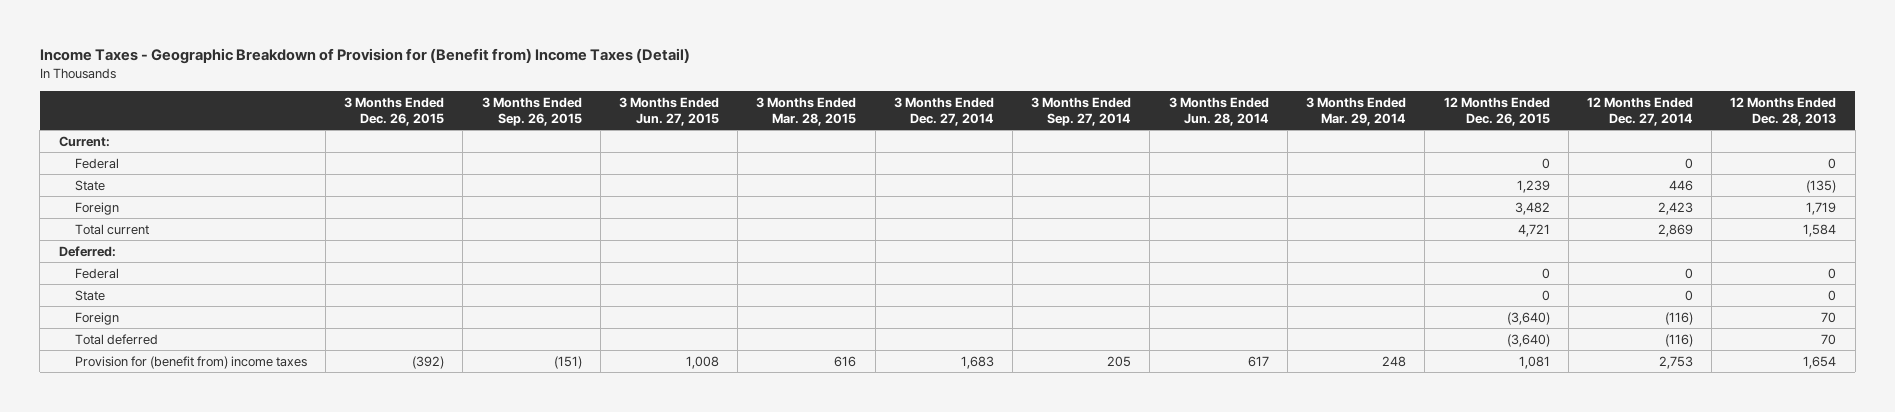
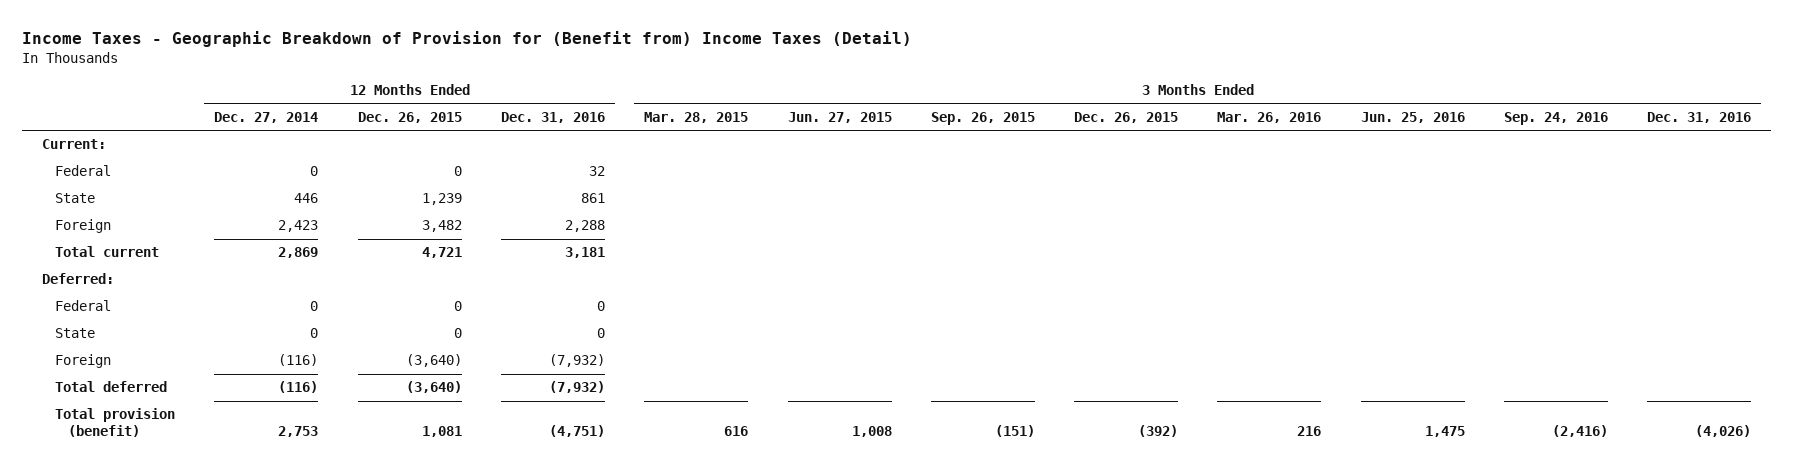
[893,97,994,126] 3 Months Ended Dec. 27, 2014 -> none
[1031,97,1132,126] 3 Months Ended Sep. 27, 2014 -> none
[1168,97,1269,126] 3 Months Ended Jun. 28, 2014 -> none
[1306,97,1407,126] 3 Months Ended Mar. 29, 2014 -> none
[1730,97,1837,126] 12 Months Ended Dec. 28, 2013 -> none
none -> [500,111,605,123] Dec. 31, 2016
none -> [1217,111,1322,123] Mar. 26, 2016
none -> [1360,111,1465,123] Jun. 25, 2016
none -> [1504,111,1609,125] Sep. 24, 2016
none -> [1647,111,1752,123] Dec. 31, 2016
[74,355,307,369] Provision for (benefit from) income taxes -> [54,408,175,437] Total provision (benefit)

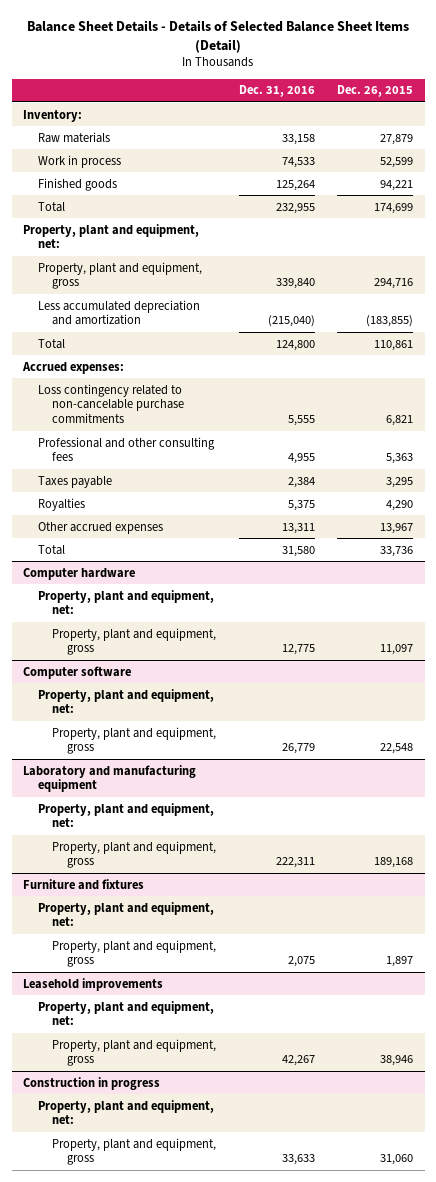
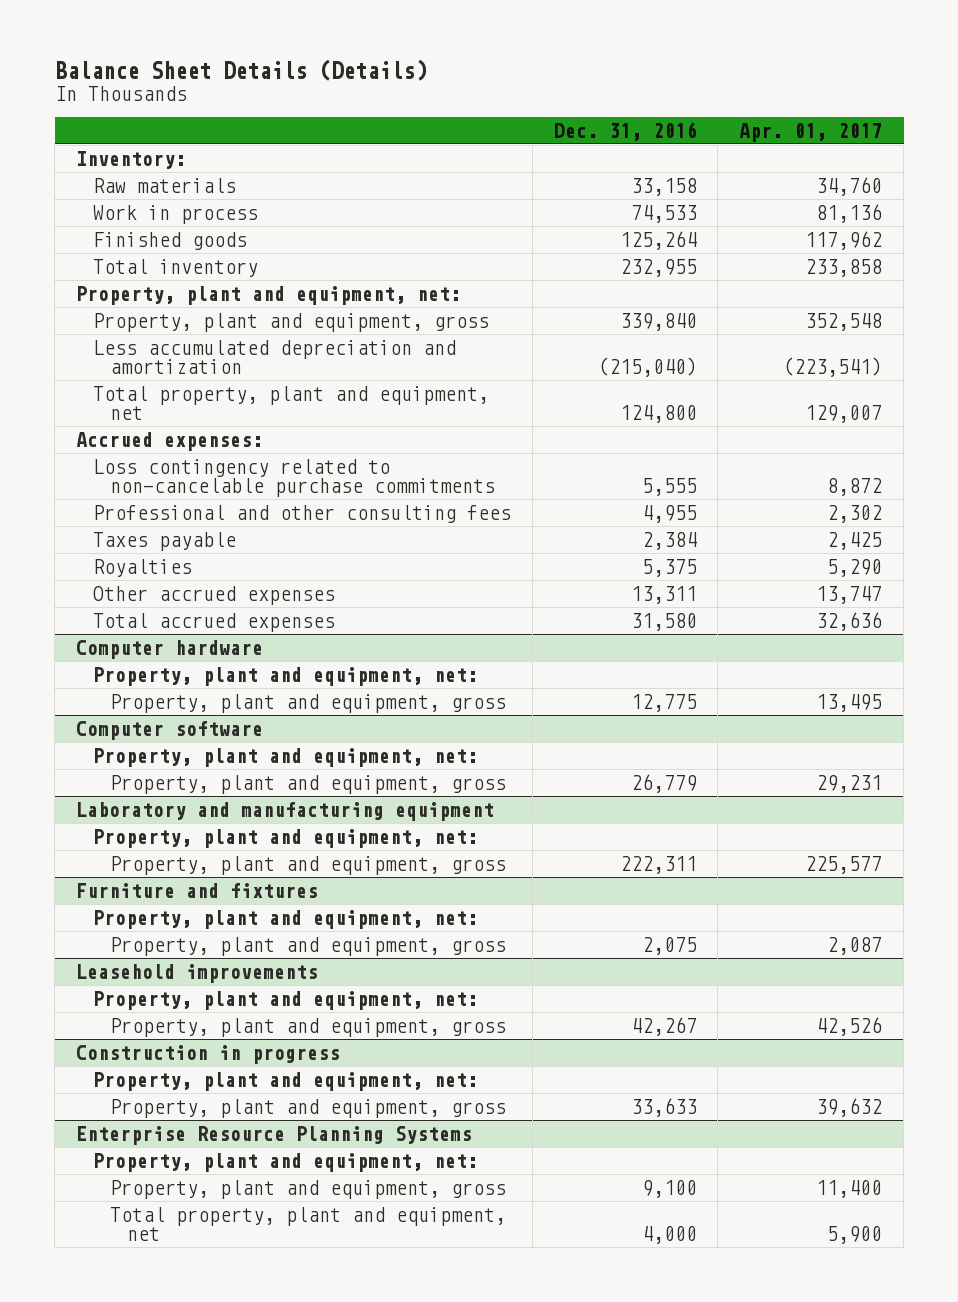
[27,19,410,53] Balance Sheet Details - Details of Selected Balance Sheet Items (Detail) -> [54,59,427,82] Balance Sheet Details (Details)
[337,85,414,98] Dec. 26, 2015 -> none
none -> [739,122,883,142] Apr. 01, 2017
[37,201,65,212] Total -> [92,258,258,277] Total inventory
[37,338,65,349] Total -> [92,385,489,421] Total property, plant and equipment, net
[37,544,65,555] Total -> [92,612,335,632] Total accrued expenses
none -> [75,1125,472,1145] Enterprise Resource Planning Systems
none -> [92,1152,478,1172] Property, plant and equipment, net:
none -> [110,1179,507,1199] Property, plant and equipment, gross
none -> [110,1206,507,1242] Total property, plant and equipment, net

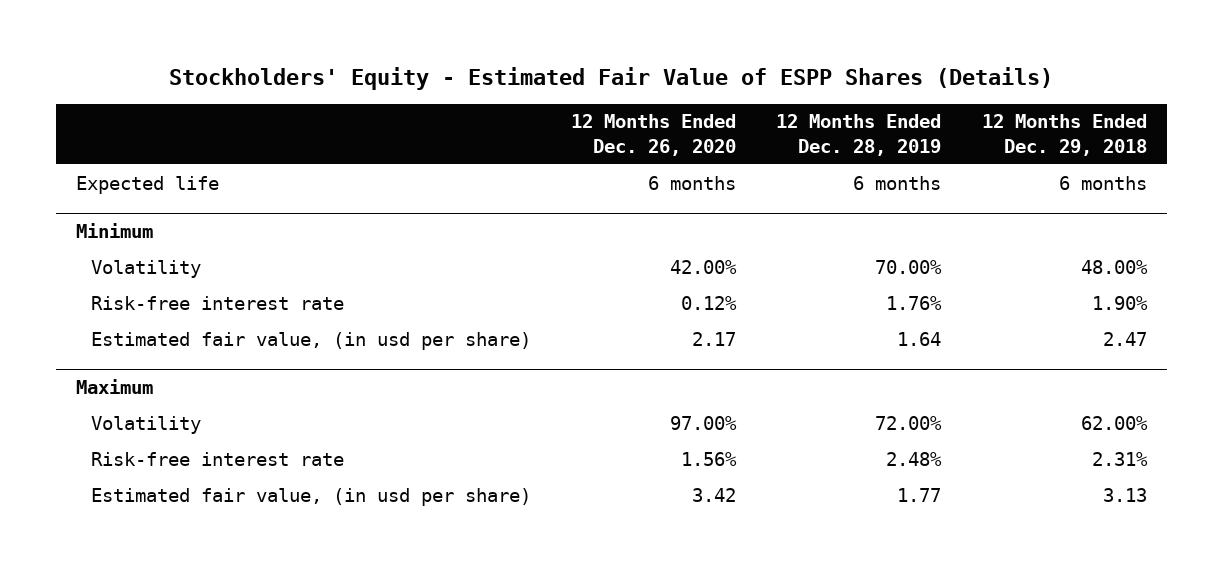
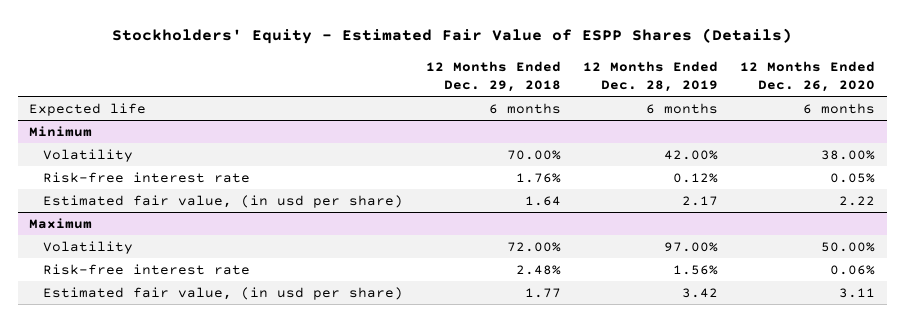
[670,259,738,274] 42.00% -> [821,149,876,160] 38.00%
[875,259,943,274] 70.00% -> [663,149,718,160] 42.00%
[1080,259,1148,274] 48.00% -> [506,149,561,160] 70.00%
[681,295,738,310] 0.12% -> [830,172,876,183] 0.05%
[886,295,943,310] 1.76% -> [672,172,718,183] 0.12%
[1091,295,1148,310] 1.90% -> [515,172,561,183] 1.76%
[692,331,737,346] 2.17 -> [839,195,876,206] 2.22
[897,331,942,346] 1.64 -> [681,195,718,206] 2.17
[1102,331,1147,346] 2.47 -> [524,195,561,206] 1.64
[670,415,738,430] 97.00% -> [821,241,876,252] 50.00%
[875,415,943,430] 72.00% -> [663,241,718,252] 97.00%
[1080,415,1148,430] 62.00% -> [506,241,561,252] 72.00%
[681,451,738,466] 1.56% -> [830,264,876,275] 0.06%
[886,451,943,466] 2.48% -> [672,264,718,275] 1.56%
[1091,451,1148,466] 2.31% -> [515,264,561,275] 2.48%
[692,487,737,502] 3.42 -> [839,287,876,298] 3.11
[897,487,942,502] 1.77 -> [681,287,718,298] 3.42
[1102,487,1147,502] 3.13 -> [524,287,561,298] 1.77

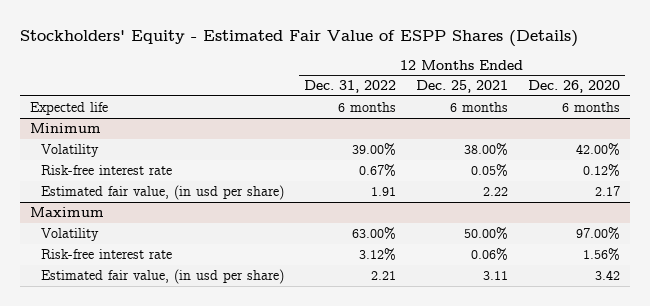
[425,60,561,93] 12 Months Ended Dec. 29, 2018 -> none
[582,60,718,93] 12 Months Ended Dec. 28, 2019 -> none
none -> [303,80,396,94] Dec. 31, 2022
none -> [416,80,509,94] Dec. 25, 2021
[821,149,876,160] 38.00% -> [576,143,621,157] 42.00%
[830,172,876,183] 0.05% -> [583,164,621,178] 0.12%
[839,195,876,206] 2.22 -> [595,186,621,197] 2.17
[821,241,876,252] 50.00% -> [576,227,621,241] 97.00%
[830,264,876,275] 0.06% -> [583,248,621,262] 1.56%
[839,287,876,298] 3.11 -> [595,270,621,281] 3.42

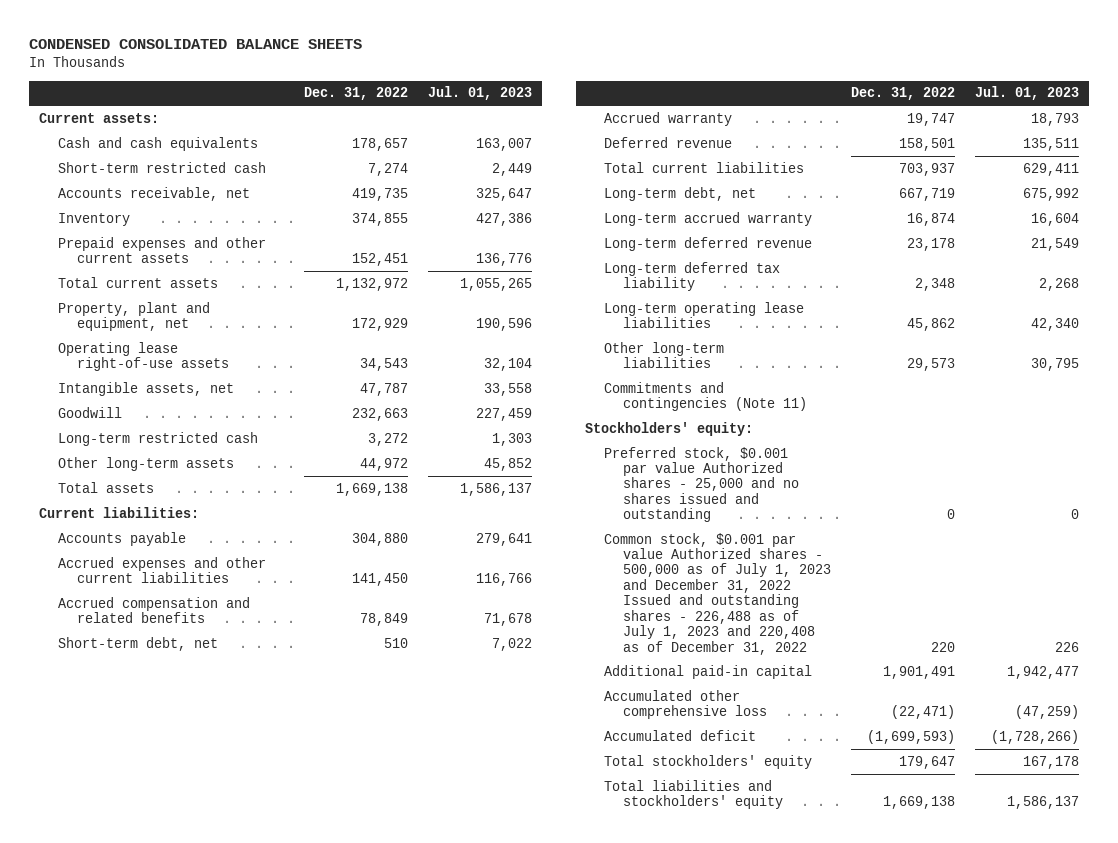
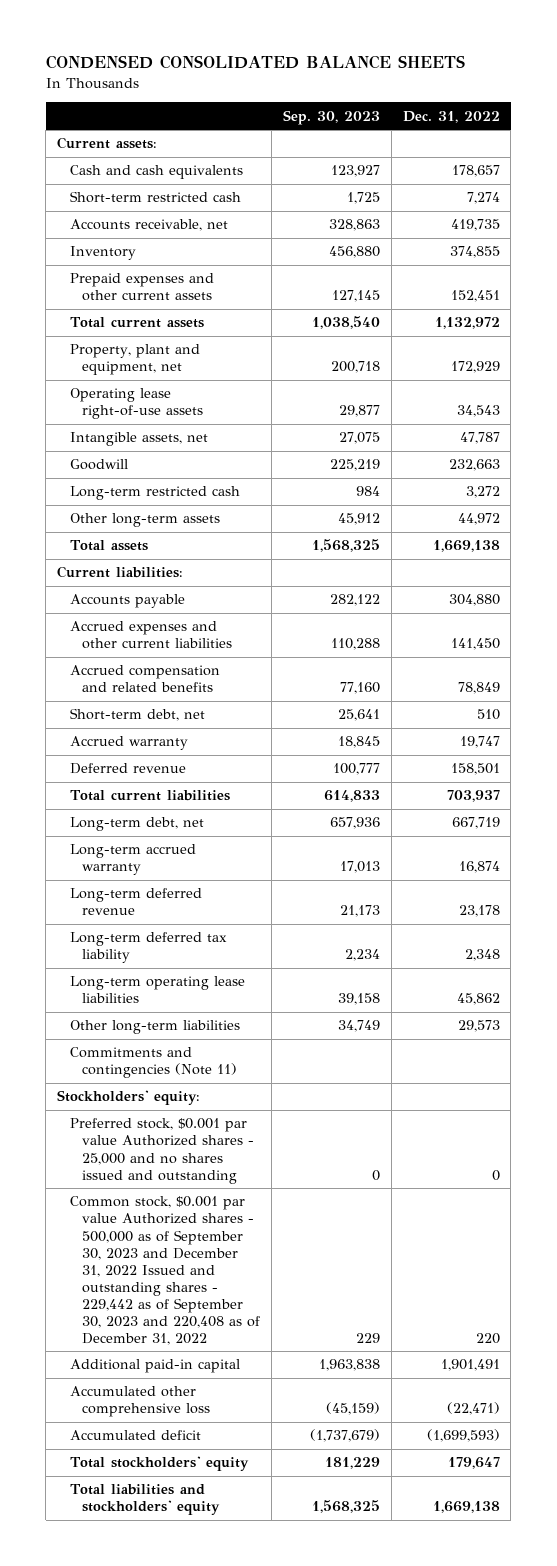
[428,86,533,101] Jul. 01, 2023 -> none
none -> [283,109,381,125] Sep. 30, 2023
[604,532,832,655] Common stock, $0.001 par value Authorized shares - 500,000 as of July 1, 2023 and December 31, 2022 Issued and outstanding shares - 226,488 as of July 1, 2023 and 220,408 as of December 31, 2022 -> [69,1196,261,1346] Common stock, $0.001 par value Authorized shares - 500,000 as of September 30, 2023 and December 31, 2022 Issued and outstanding shares - 229,442 as of September 30, 2023 and 220,408 as of December 31, 2022

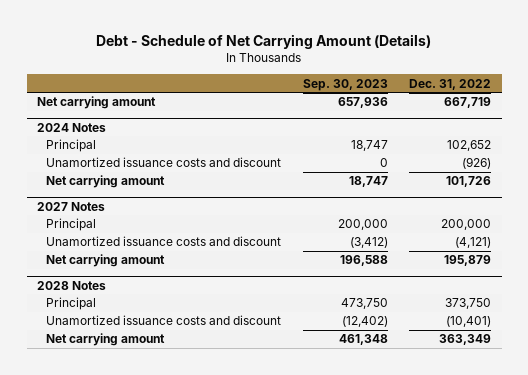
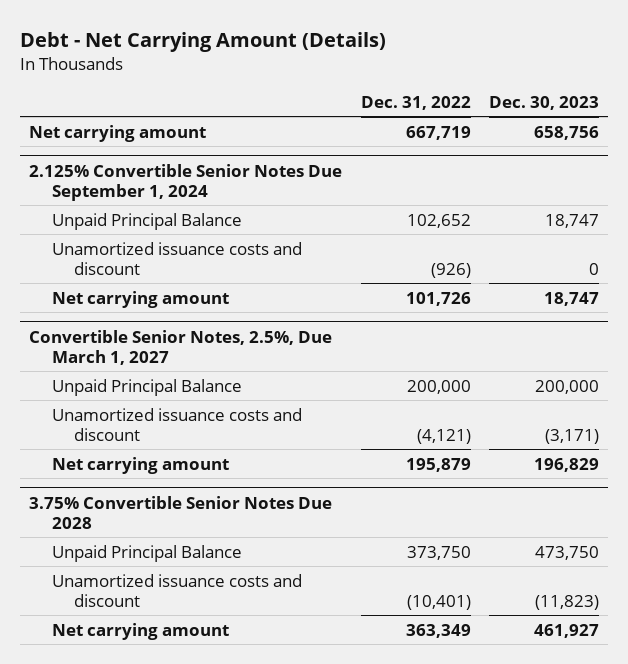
[96,33,432,49] Debt - Schedule of Net Carrying Amount (Details) -> [20,31,387,52] Debt - Net Carrying Amount (Details)
[302,78,388,91] Sep. 30, 2023 -> none
none -> [489,95,600,110] Dec. 30, 2023
[37,122,107,132] 2024 Notes -> [29,163,343,201] 2.125% Convertible Senior Notes Due September 1, 2024
[46,139,97,153] Principal -> [51,212,242,230] Unpaid Principal Balance
[37,201,106,211] 2027 Notes -> [29,329,333,365] Convertible Senior Notes, 2.5%, Due March 1, 2027
[46,218,97,232] Principal -> [51,378,242,396] Unpaid Principal Balance
[37,280,107,290] 2028 Notes -> [29,495,333,529] 3.75% Convertible Senior Notes Due 2028
[46,297,97,311] Principal -> [51,544,242,562] Unpaid Principal Balance

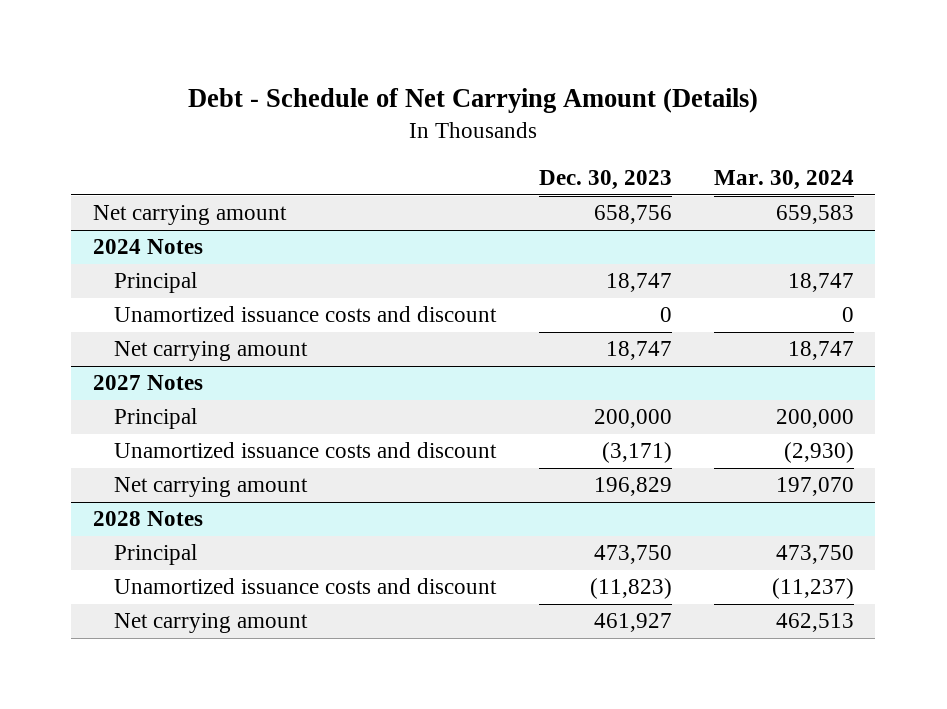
[20,31,387,52] Debt - Net Carrying Amount (Details) -> [188,88,759,114] Debt - Schedule of Net Carrying Amount (Details)
[360,95,471,110] Dec. 31, 2022 -> none
none -> [714,170,855,191] Mar. 30, 2024
[29,163,343,201] 2.125% Convertible Senior Notes Due September 1, 2024 -> [92,239,203,255] 2024 Notes
[51,212,242,230] Unpaid Principal Balance -> [114,272,198,294] Principal
[29,329,333,365] Convertible Senior Notes, 2.5%, Due March 1, 2027 -> [92,375,203,391] 2027 Notes
[51,378,242,396] Unpaid Principal Balance -> [114,408,198,430] Principal
[29,495,333,529] 3.75% Convertible Senior Notes Due 2028 -> [92,511,203,527] 2028 Notes
[51,544,242,562] Unpaid Principal Balance -> [114,544,198,566] Principal

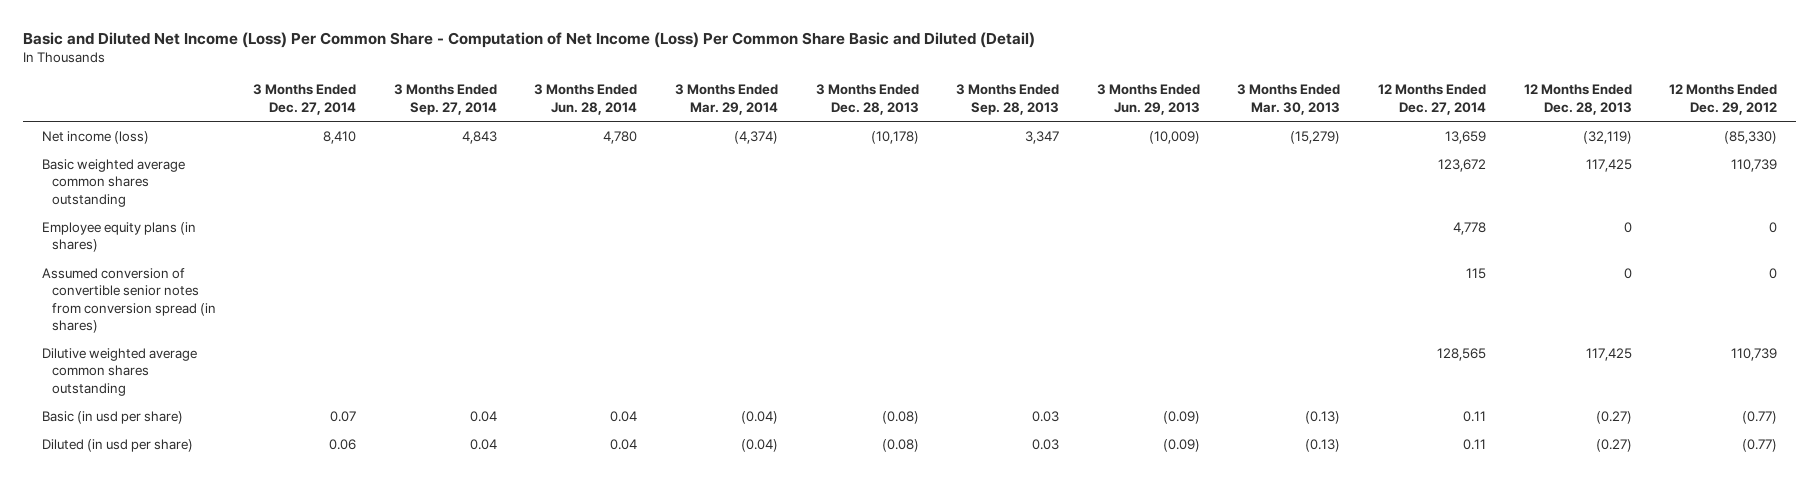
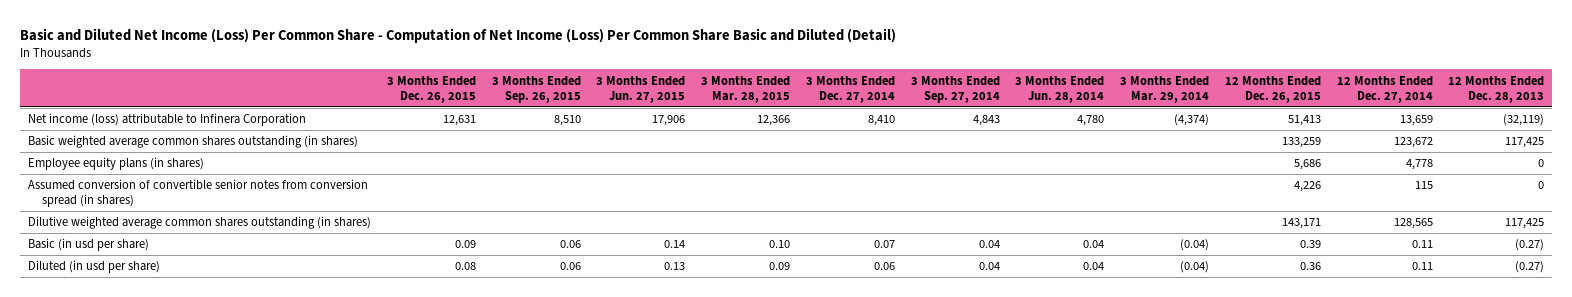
[815,84,919,115] 3 Months Ended Dec. 28, 2013 -> none
[956,84,1060,115] 3 Months Ended Sep. 28, 2013 -> none
[1096,84,1200,115] 3 Months Ended Jun. 29, 2013 -> none
[1237,84,1341,115] 3 Months Ended Mar. 30, 2013 -> none
[1669,84,1778,115] 12 Months Ended Dec. 29, 2012 -> none
none -> [386,75,476,103] 3 Months Ended Dec. 26, 2015
none -> [491,75,581,103] 3 Months Ended Sep. 26, 2015
none -> [596,75,686,103] 3 Months Ended Jun. 27, 2015
none -> [701,75,791,103] 3 Months Ended Mar. 28, 2015
none -> [1224,75,1321,103] 12 Months Ended Dec. 26, 2015
[41,130,149,144] Net income (loss) -> [27,113,306,127] Net income (loss) attributable to Infinera Corporation
[41,158,185,207] Basic weighted average common shares outstanding -> [27,135,358,149] Basic weighted average common shares outstanding (in shares)
[41,347,197,396] Dilutive weighted average common shares outstanding -> [27,216,371,230] Dilutive weighted average common shares outstanding (in shares)

